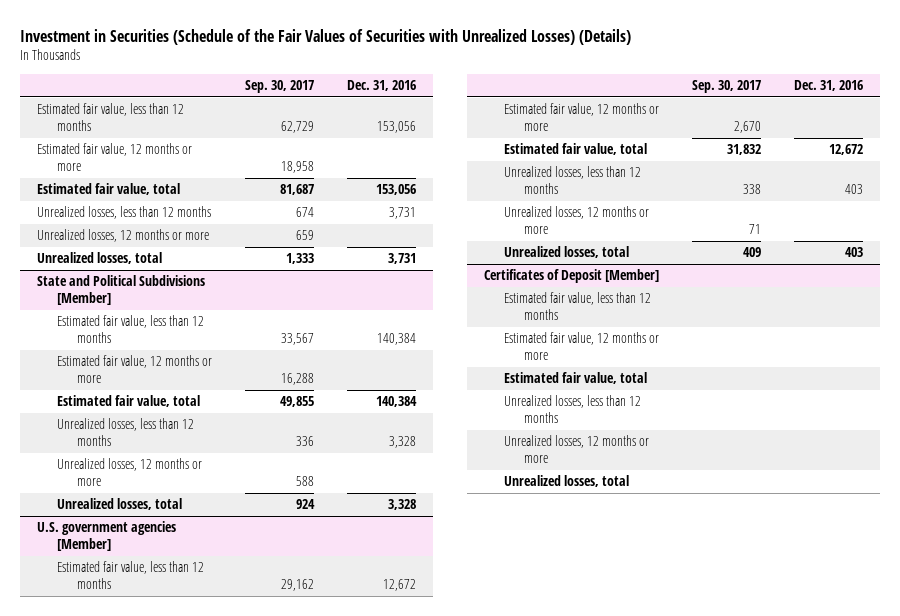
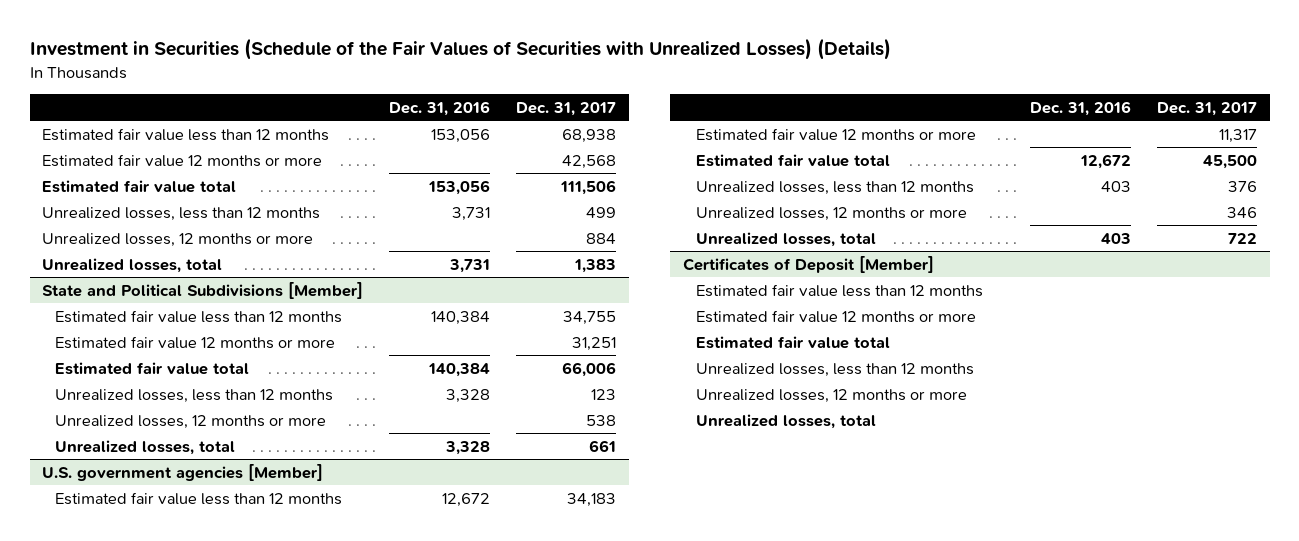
[244,80,314,94] Sep. 30, 2017 -> none
none -> [515,101,616,116] Dec. 31, 2017
[36,103,184,132] Estimated fair value, less than 12 months -> [42,127,330,141] Estimated fair value less than 12 months
[36,143,192,172] Estimated fair value, 12 months or more -> [42,153,323,167] Estimated fair value 12 months or more
[36,183,180,196] Estimated fair value, total -> [42,179,237,193] Estimated fair value total
[56,315,204,344] Estimated fair value, less than 12 months -> [55,309,343,323] Estimated fair value less than 12 months
[56,355,212,384] Estimated fair value, 12 months or more -> [55,335,336,349] Estimated fair value 12 months or more
[56,395,200,408] Estimated fair value, total -> [55,361,250,375] Estimated fair value total
[56,561,204,590] Estimated fair value, less than 12 months -> [55,491,343,505] Estimated fair value less than 12 months
[504,103,660,132] Estimated fair value, 12 months or more -> [695,127,976,141] Estimated fair value 12 months or more
[504,143,648,156] Estimated fair value, total -> [695,153,890,167] Estimated fair value total
[504,292,652,321] Estimated fair value, less than 12 months -> [695,283,983,297] Estimated fair value less than 12 months
[504,332,660,361] Estimated fair value, 12 months or more -> [695,309,976,323] Estimated fair value 12 months or more
[504,372,648,385] Estimated fair value, total -> [695,335,890,349] Estimated fair value total

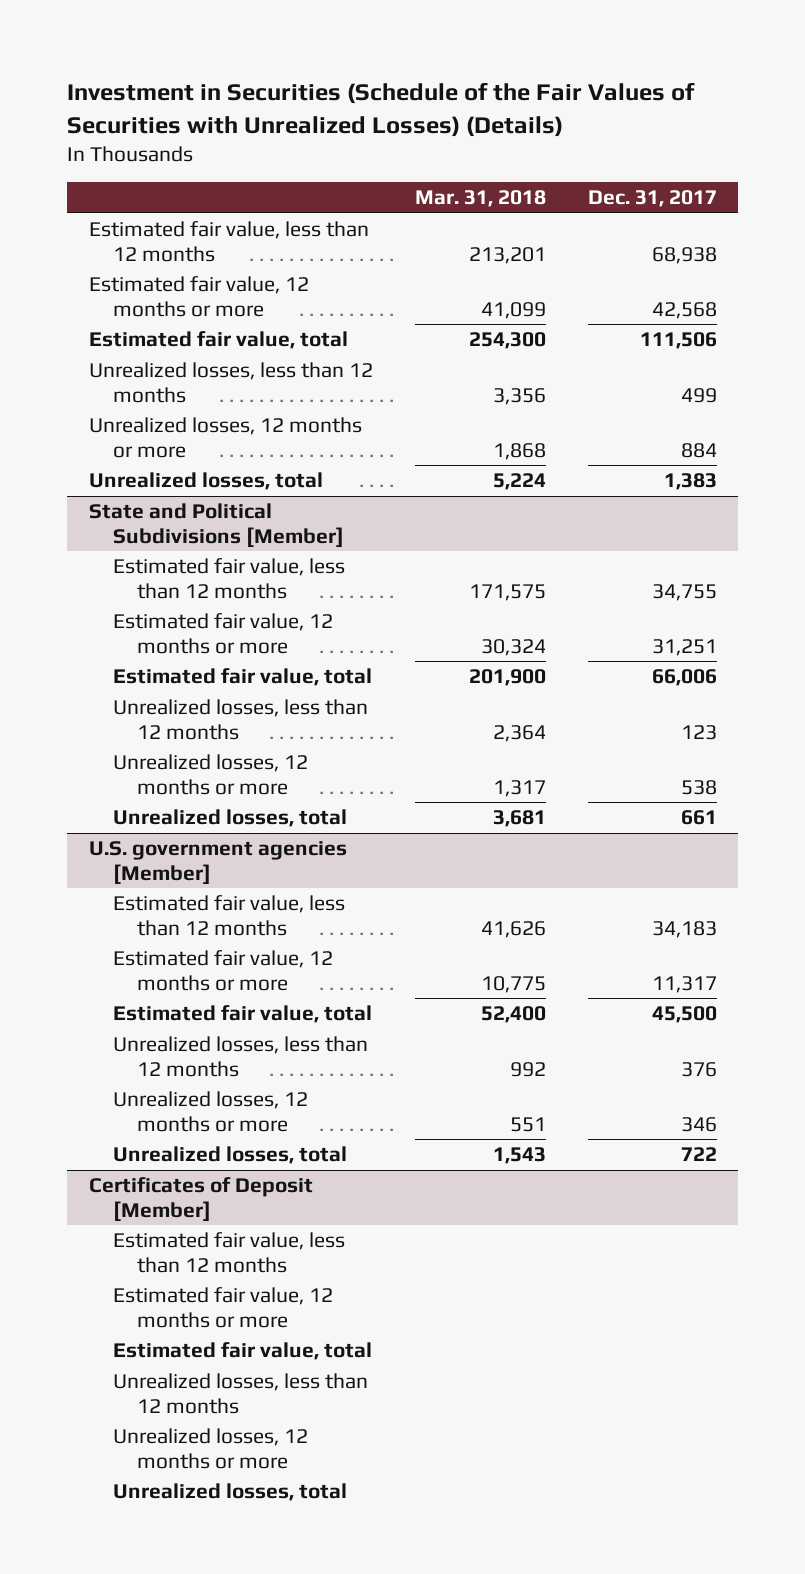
[389,100,491,116] Dec. 31, 2016 -> none
none -> [414,190,546,208] Mar. 31, 2018
[42,127,330,141] Estimated fair value less than 12 months -> [88,221,369,262] Estimated fair value, less than 12 months
[42,153,323,167] Estimated fair value 12 months or more -> [88,276,309,317] Estimated fair value, 12 months or more
[42,179,237,193] Estimated fair value total -> [88,331,348,350] Estimated fair value, total
[55,309,343,323] Estimated fair value less than 12 months -> [112,558,345,599] Estimated fair value, less than 12 months
[55,335,336,349] Estimated fair value 12 months or more -> [112,613,333,654] Estimated fair value, 12 months or more
[55,361,250,375] Estimated fair value total -> [112,668,372,687] Estimated fair value, total
[55,491,343,505] Estimated fair value less than 12 months -> [112,895,345,936] Estimated fair value, less than 12 months
[695,127,976,141] Estimated fair value 12 months or more -> [112,950,333,991] Estimated fair value, 12 months or more
[695,153,890,167] Estimated fair value total -> [112,1005,372,1024] Estimated fair value, total
[695,283,983,297] Estimated fair value less than 12 months -> [112,1232,345,1273] Estimated fair value, less than 12 months
[695,309,976,323] Estimated fair value 12 months or more -> [112,1287,333,1328] Estimated fair value, 12 months or more
[695,335,890,349] Estimated fair value total -> [112,1342,372,1361] Estimated fair value, total

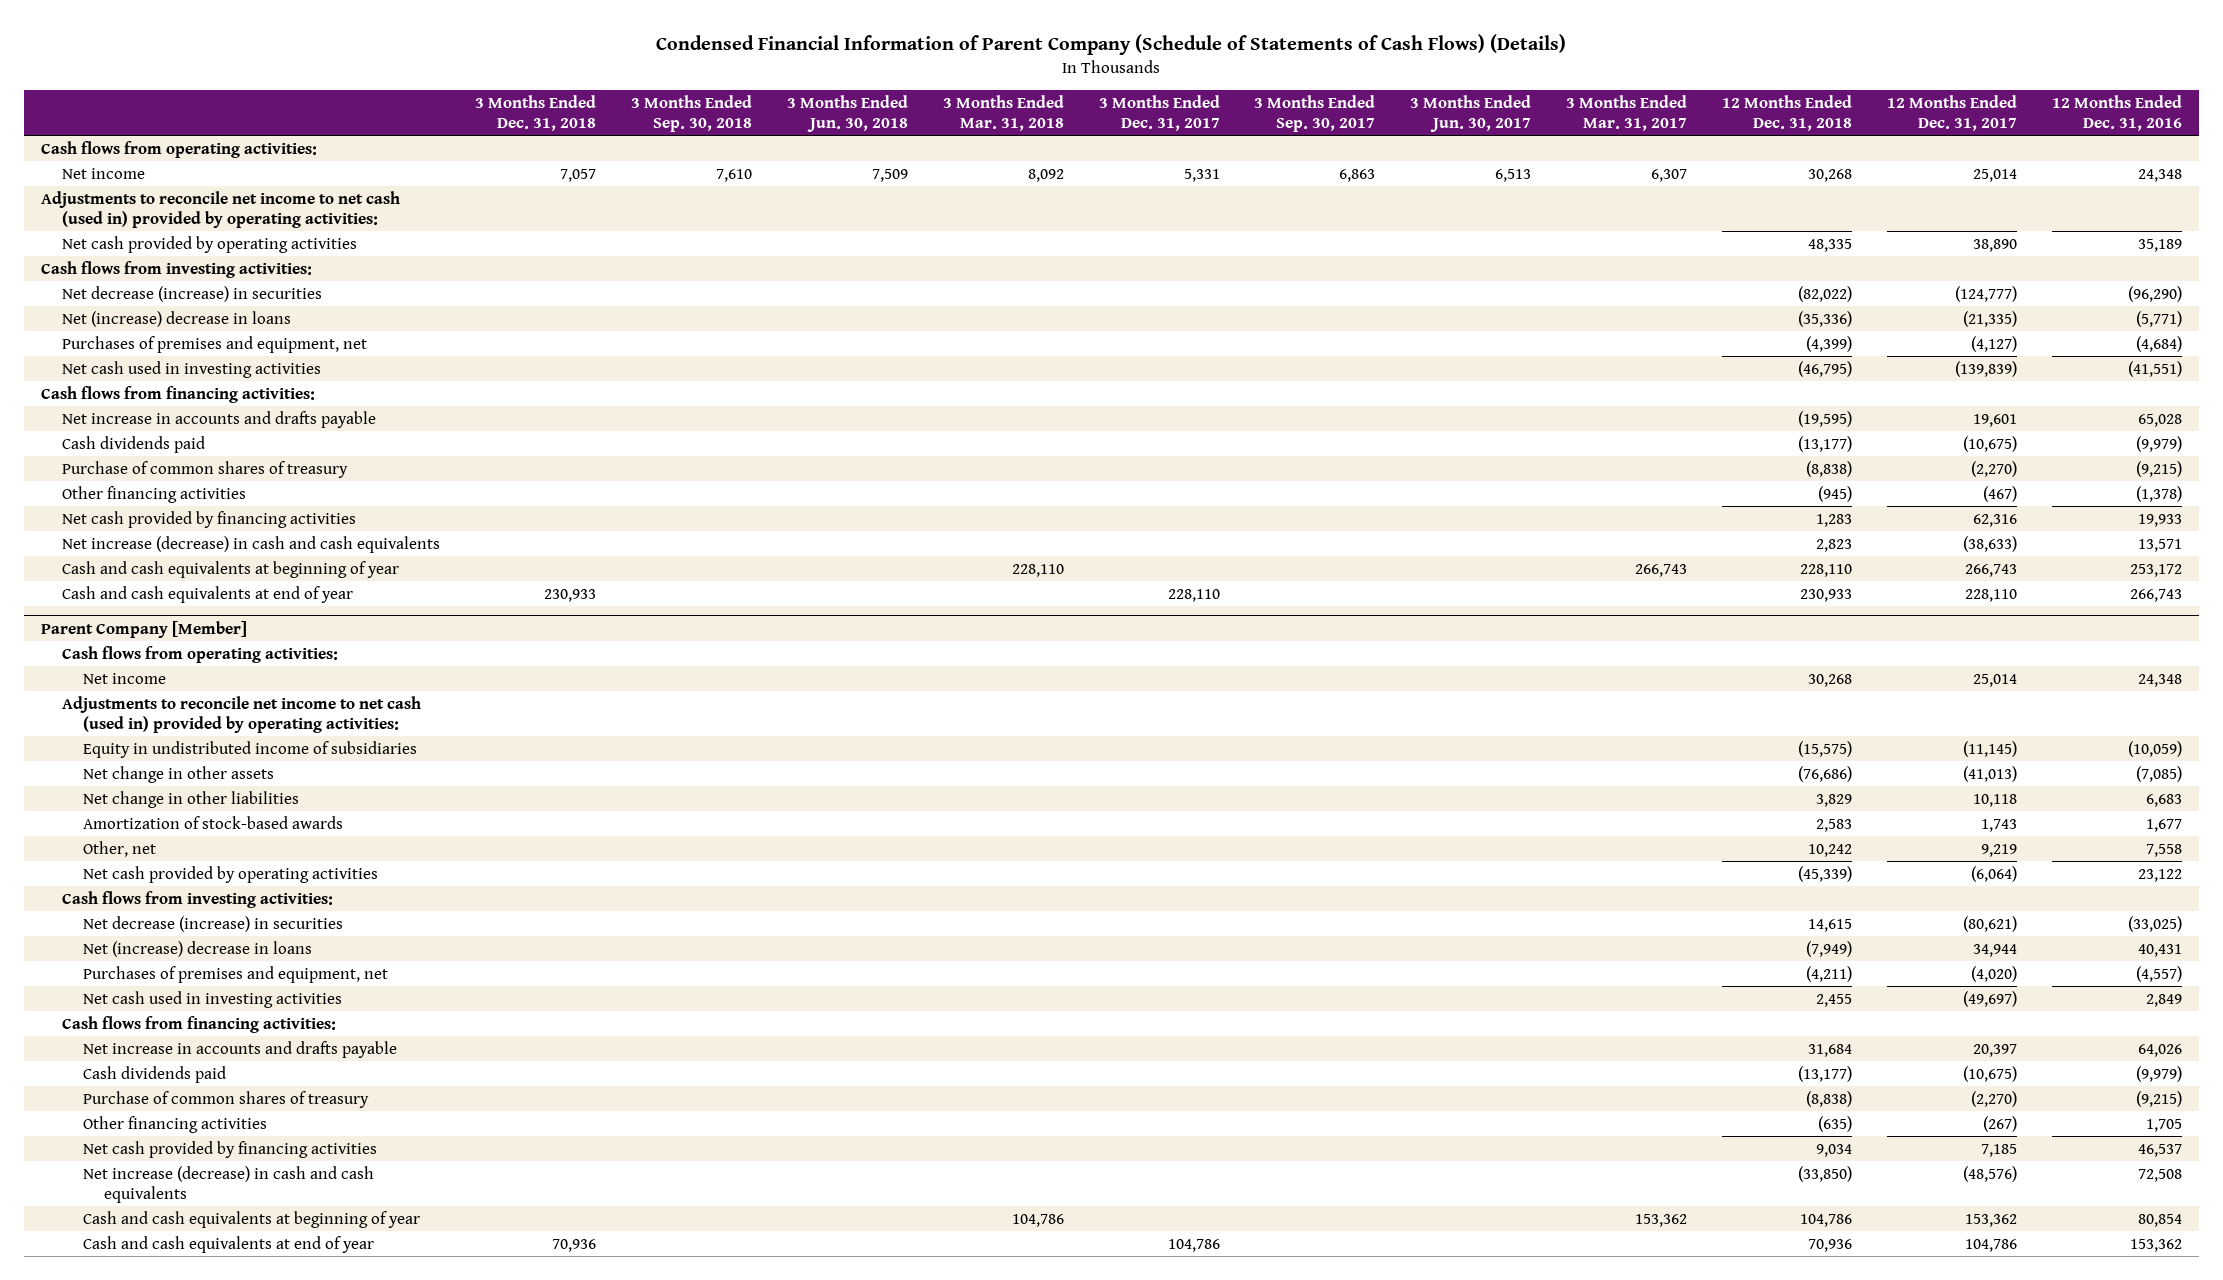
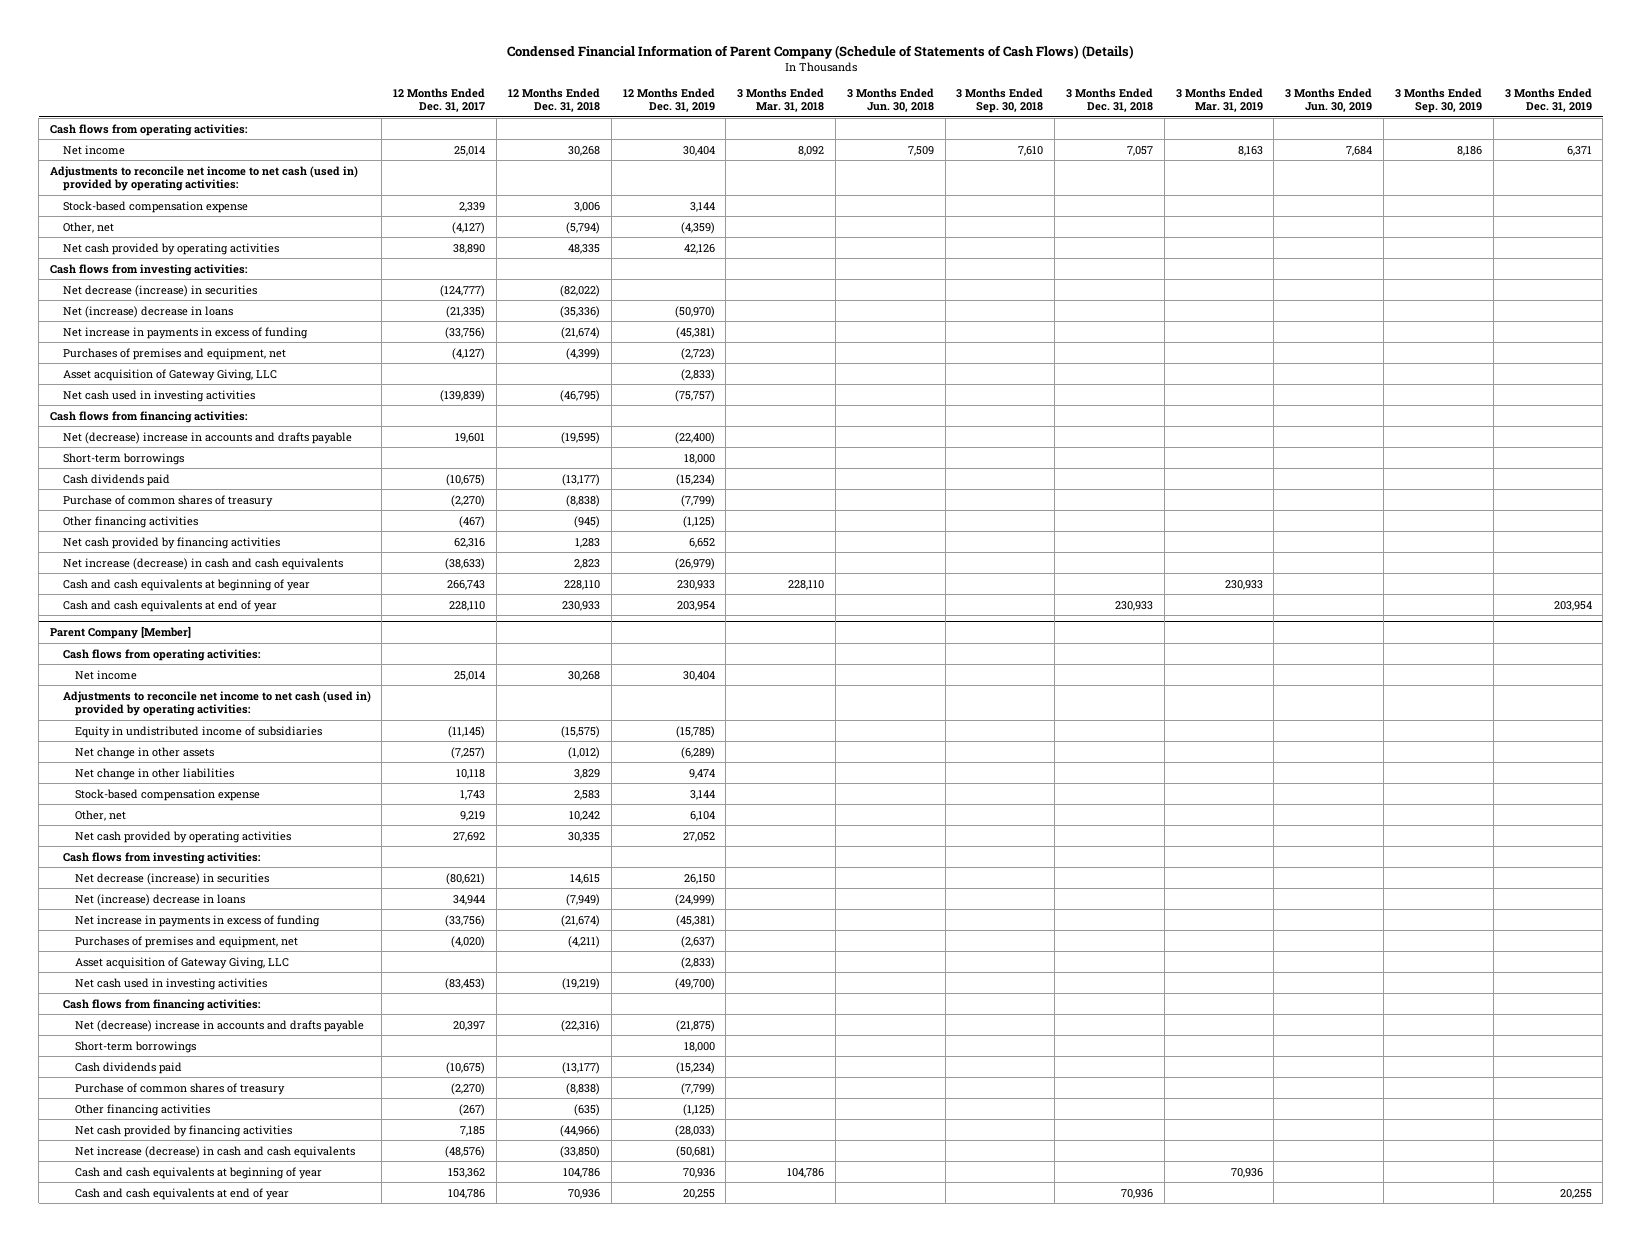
[1098,94,1220,131] 3 Months Ended Dec. 31, 2017 -> none
[1254,94,1376,132] 3 Months Ended Sep. 30, 2017 -> none
[1410,94,1532,132] 3 Months Ended Jun. 30, 2017 -> none
[1566,94,1688,131] 3 Months Ended Mar. 31, 2017 -> none
[2051,94,2182,131] 12 Months Ended Dec. 31, 2016 -> none
none -> [622,87,715,113] 12 Months Ended Dec. 31, 2019
none -> [1175,87,1263,113] 3 Months Ended Mar. 31, 2019
none -> [1285,87,1373,113] 3 Months Ended Jun. 30, 2019
none -> [1394,87,1482,114] 3 Months Ended Sep. 30, 2019
none -> [1504,87,1592,113] 3 Months Ended Dec. 31, 2019
none -> [62,200,248,213] Stock-based compensation expense
none -> [62,221,114,233] Other, net
none -> [62,326,308,339] Net increase in payments in excess of funding
none -> [62,368,277,381] Asset acquisition of Gateway Giving, LLC
[62,410,377,428] Net increase in accounts and drafts payable -> [62,431,352,444] Net (decrease) increase in accounts and drafts payable
none -> [62,452,184,465] Short-term borrowings
[1798,765,1853,782] (76,686) -> [567,746,600,759] (1,012)
[1962,765,2017,782] (41,013) -> [451,746,486,759] (7,257)
[83,815,344,829] Amortization of stock-based awards -> [75,788,261,801] Stock-based compensation expense
[1798,865,1853,882] (45,339) -> [567,831,600,842] 30,335
[1970,865,2017,882] (6,064) -> [453,831,486,842] 27,692
none -> [75,914,321,927] Net increase in payments in excess of funding
none -> [75,956,290,969] Asset acquisition of Gateway Giving, LLC
[1816,993,1853,1007] 2,455 -> [561,977,600,990] (19,219)
[1962,990,2017,1007] (49,697) -> [445,977,486,990] (83,453)
[83,1040,398,1058] Net increase in accounts and drafts payable -> [75,1019,365,1032] Net (decrease) increase in accounts and drafts payable
[1808,1043,1853,1057] 31,684 -> [560,1019,600,1032] (22,316)
none -> [75,1040,197,1053] Short-term borrowings
[1816,1143,1853,1157] 9,034 -> [559,1124,600,1137] (44,966)

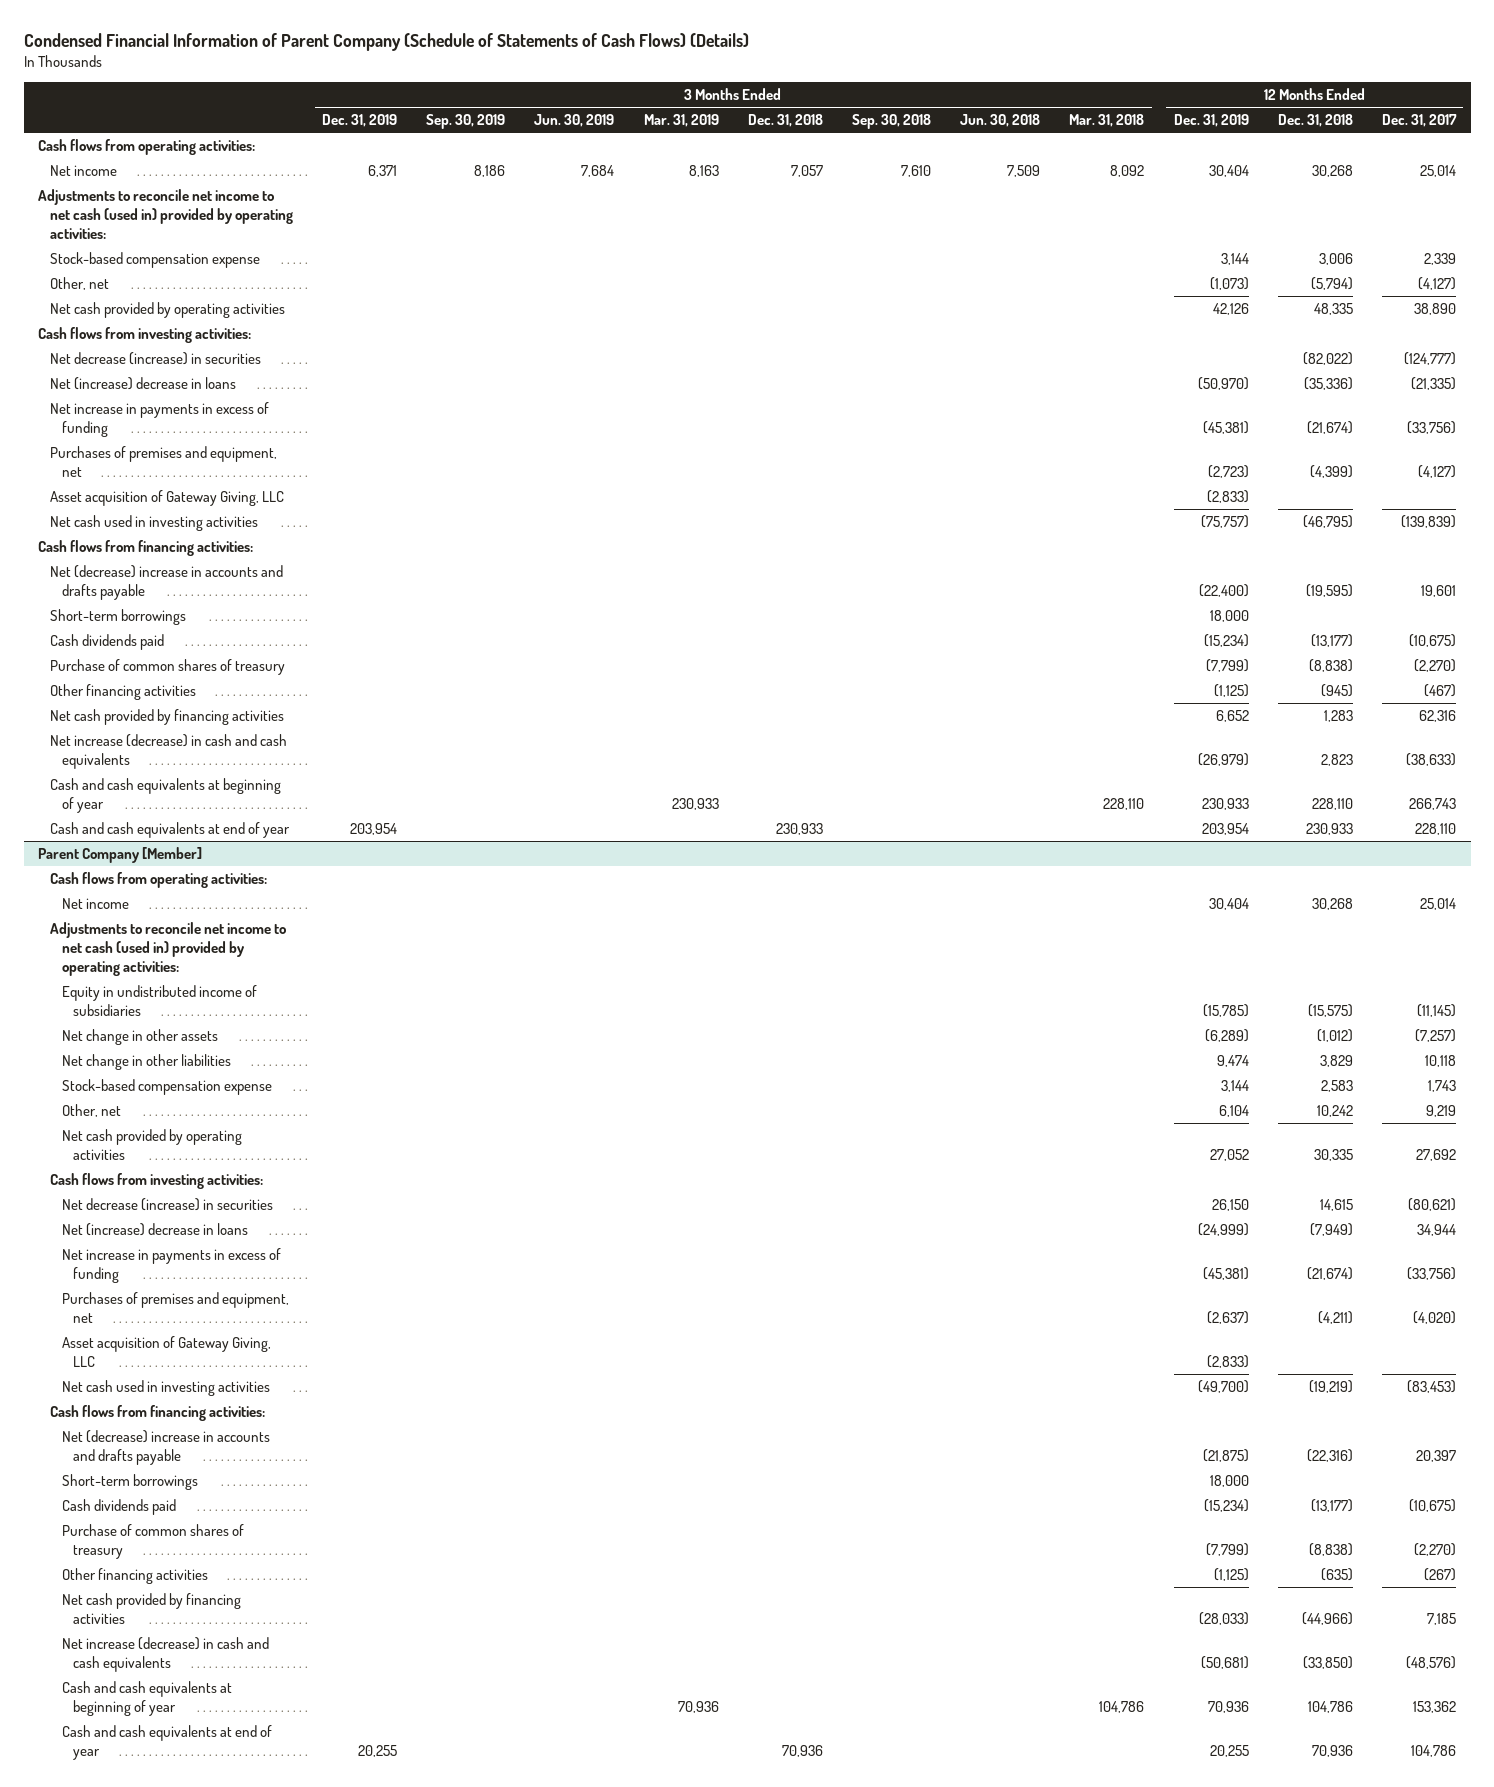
[680,221,715,234] (4,359) -> [1209,276,1249,290] (1,073)

